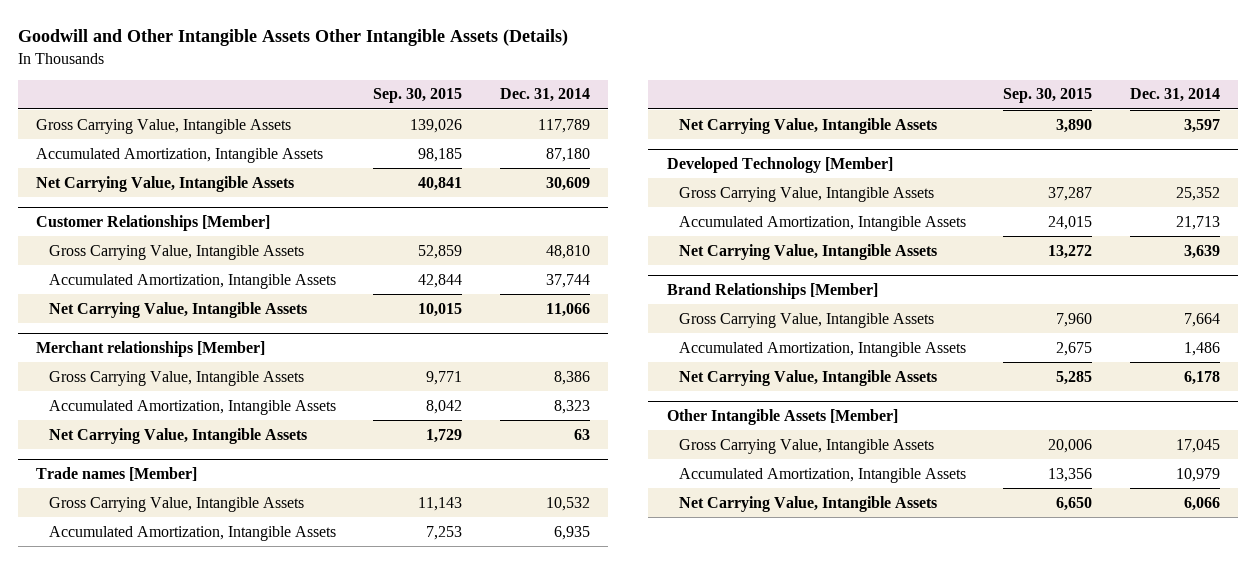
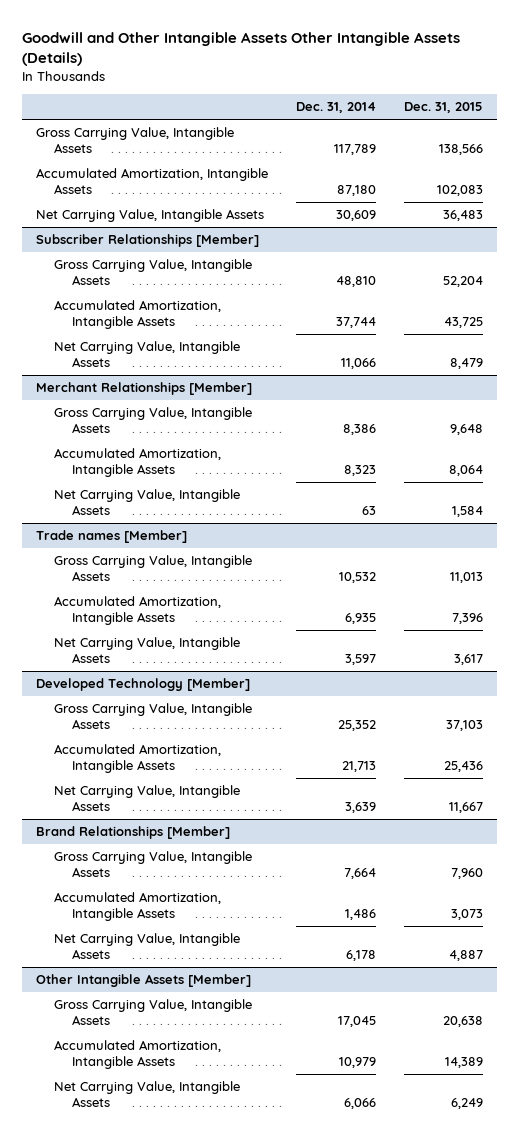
[373,88,463,104] Sep. 30, 2015 -> none
none -> [404,102,484,114] Dec. 31, 2015
[36,214,271,231] Customer Relationships [Member] -> [36,234,260,248] Subscriber Relationships [Member]
[36,340,266,357] Merchant relationships [Member] -> [36,382,253,396] Merchant Relationships [Member]

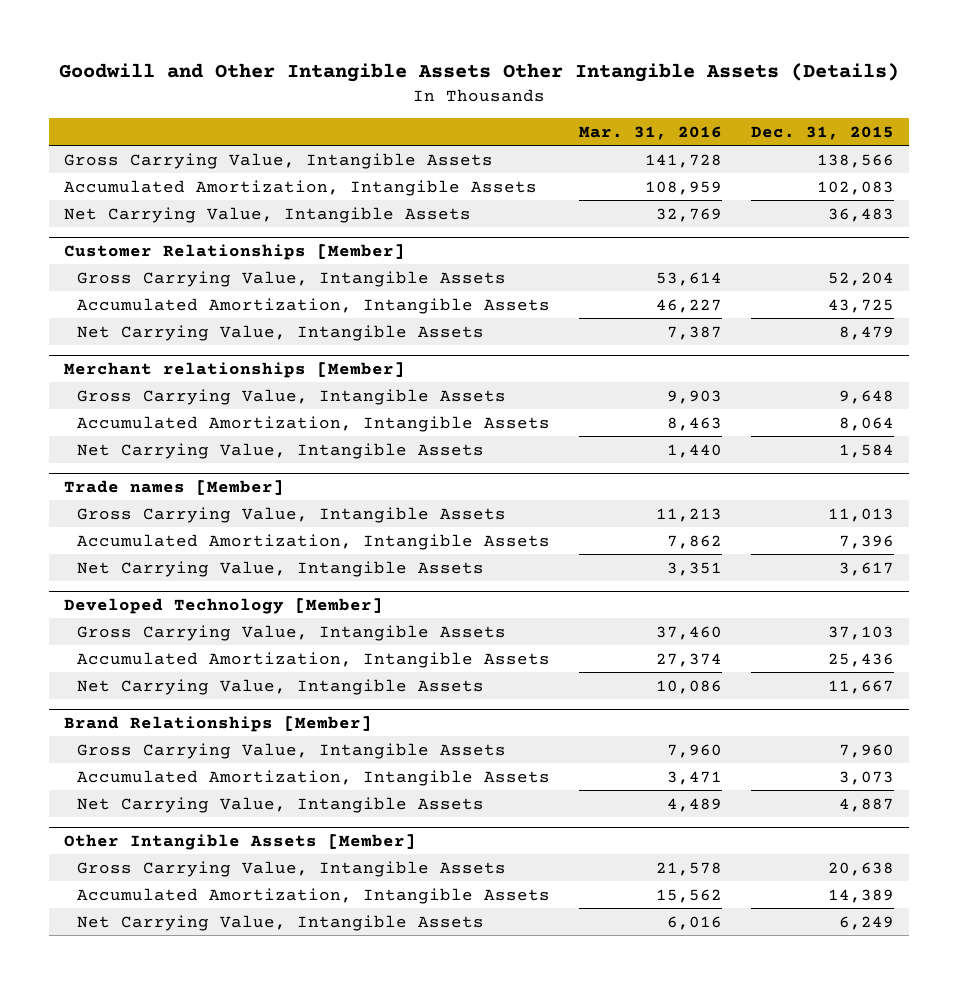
[296,102,377,114] Dec. 31, 2014 -> none
none -> [579,125,723,140] Mar. 31, 2016
[36,234,260,248] Subscriber Relationships [Member] -> [63,243,405,260] Customer Relationships [Member]
[36,382,253,396] Merchant Relationships [Member] -> [63,361,405,378] Merchant relationships [Member]

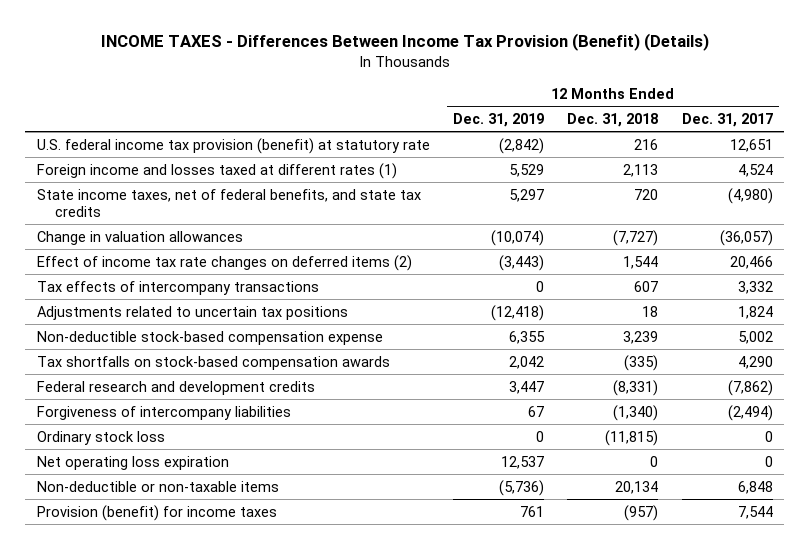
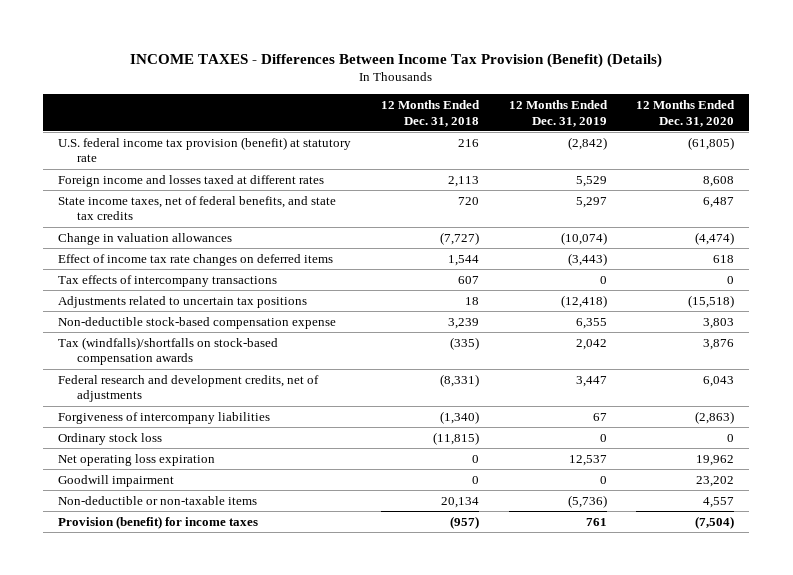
[681,112,773,127] Dec. 31, 2017 -> none
none -> [636,100,736,127] 12 Months Ended Dec. 31, 2020
[36,162,397,179] Foreign income and losses taxed at different rates (1) -> [58,174,325,187] Foreign income and losses taxed at different rates
[36,254,412,271] Effect of income tax rate changes on deferred items (2) -> [58,253,334,266] Effect of income tax rate changes on deferred items
[36,355,390,370] Tax shortfalls on stock-based compensation awards -> [58,336,279,366] Tax (windfalls)/shortfalls on stock-based compensation awards
[36,380,315,395] Federal research and development credits -> [58,374,320,403] Federal research and development credits, net of adjustments
none -> [58,474,175,487] Goodwill impairment

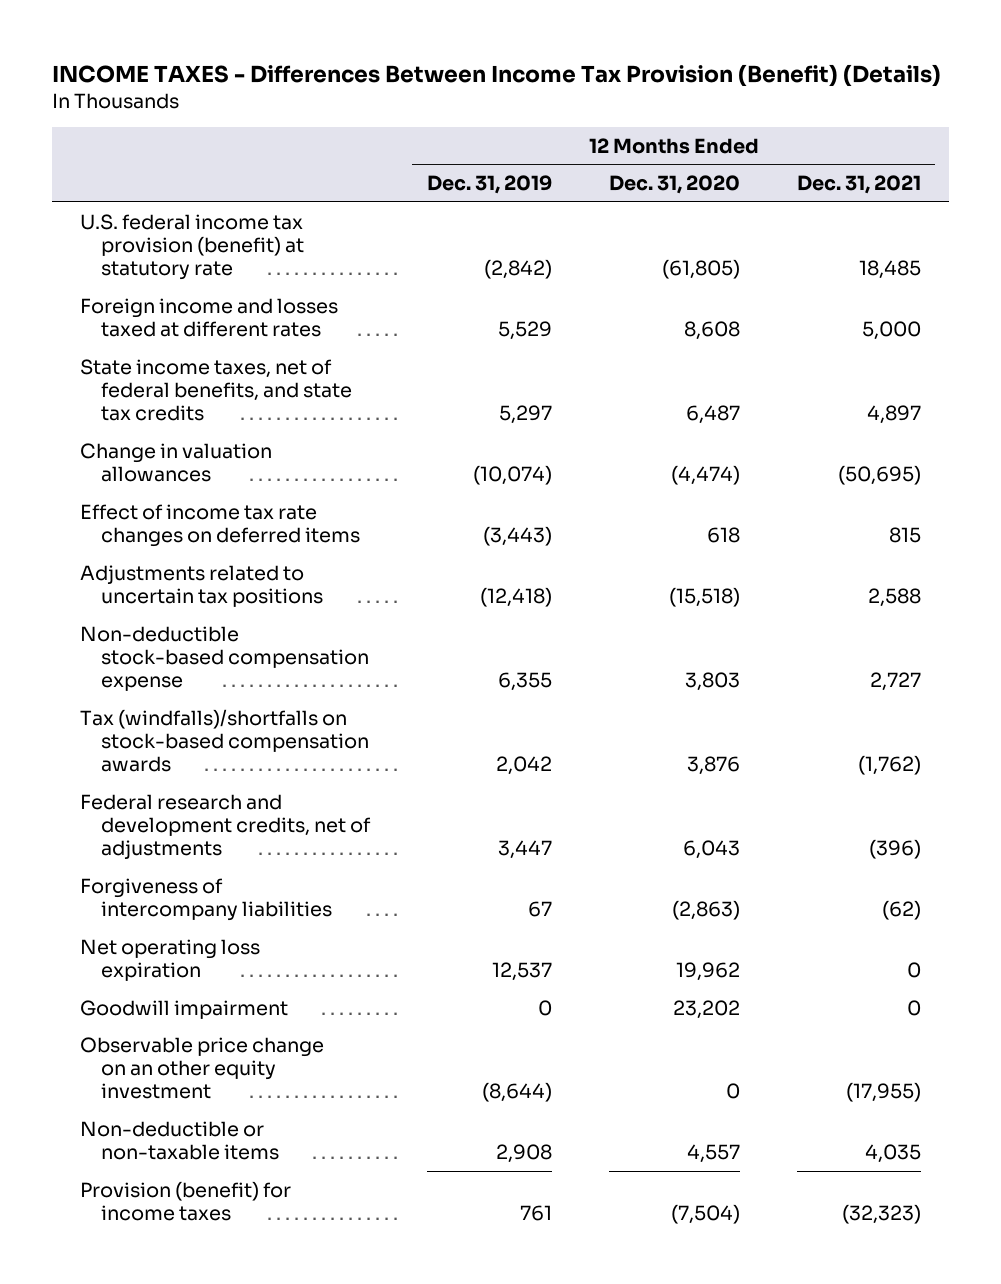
[380,100,480,127] 12 Months Ended Dec. 31, 2018 -> none
none -> [796,175,921,195] Dec. 31, 2021
[58,274,278,287] Tax effects of intercompany transactions -> none
[58,432,163,445] Ordinary stock loss -> none
none -> [80,1036,325,1100] Observable price change on an other equity investment
[567,494,607,508] (5,736) -> [495,1144,552,1164] 2,908

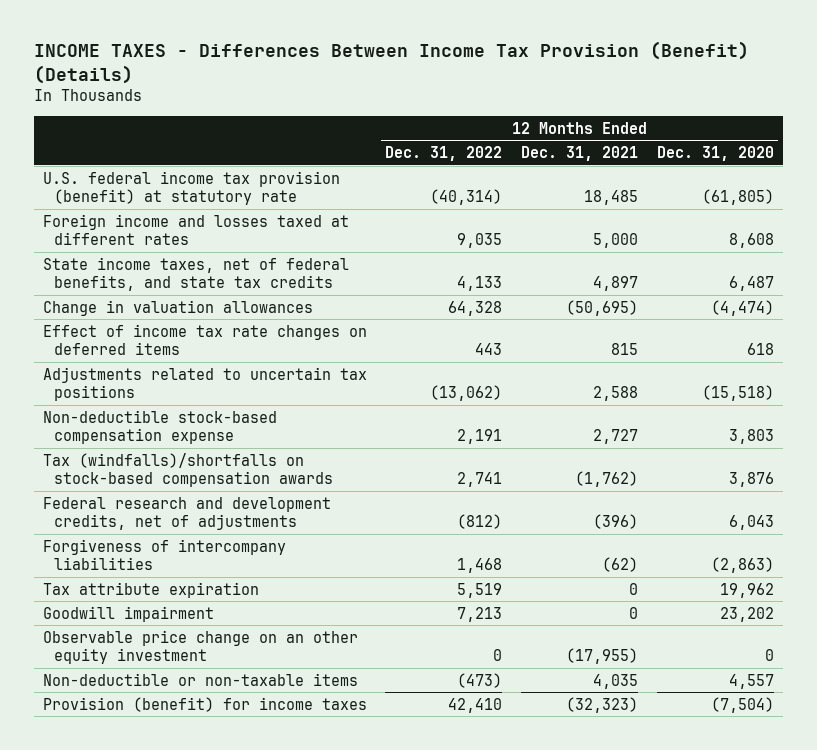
[426,175,552,195] Dec. 31, 2019 -> none
none -> [385,146,503,162] Dec. 31, 2022
[80,938,261,982] Net operating loss expiration -> [42,581,259,598] Tax attribute expiration

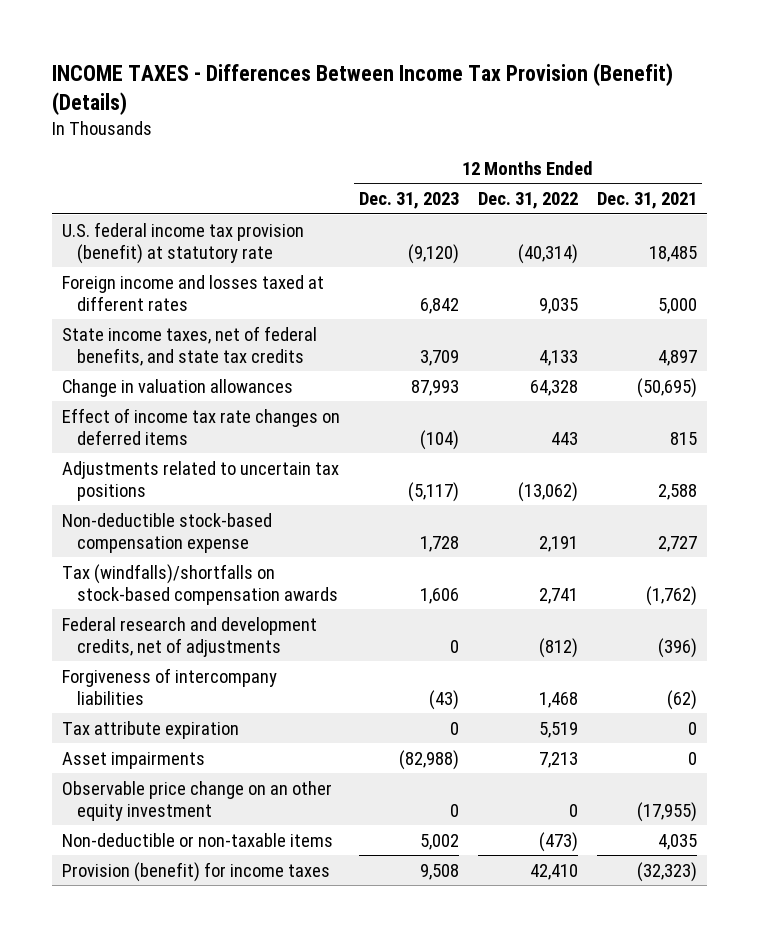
[656,146,774,162] Dec. 31, 2020 -> none
none -> [358,192,459,210] Dec. 31, 2023
[42,605,214,622] Goodwill impairment -> [61,751,205,769] Asset impairments

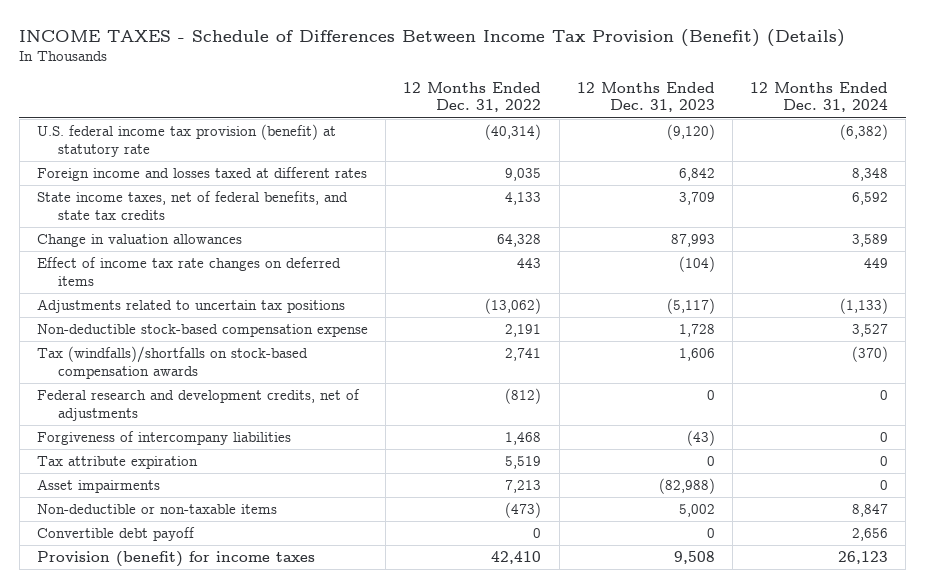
[52,63,674,115] INCOME TAXES - Differences Between Income Tax Provision (Benefit) (Details) -> [19,28,846,47] INCOME TAXES - Schedule of Differences Between Income Tax Provision (Benefit) (Details)
[597,192,698,210] Dec. 31, 2021 -> none
none -> [750,81,889,113] 12 Months Ended Dec. 31, 2024
[61,780,332,822] Observable price change on an other equity investment -> none
none -> [36,527,195,542] Convertible debt payoff

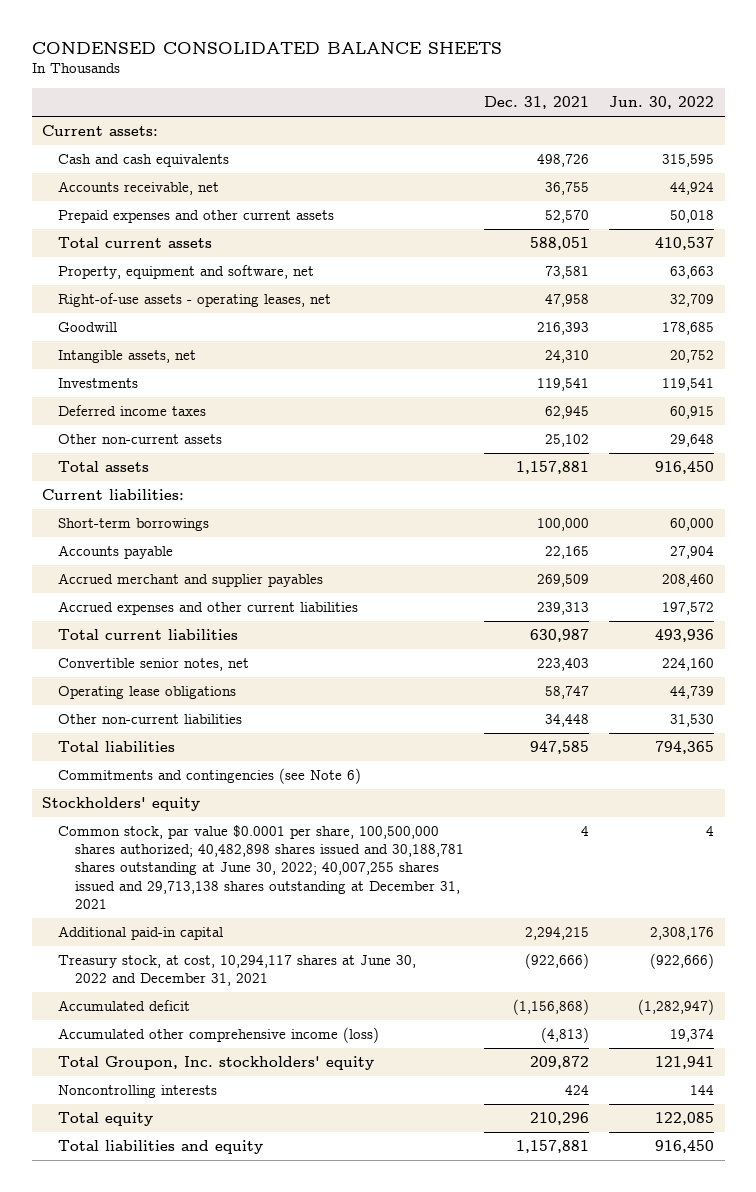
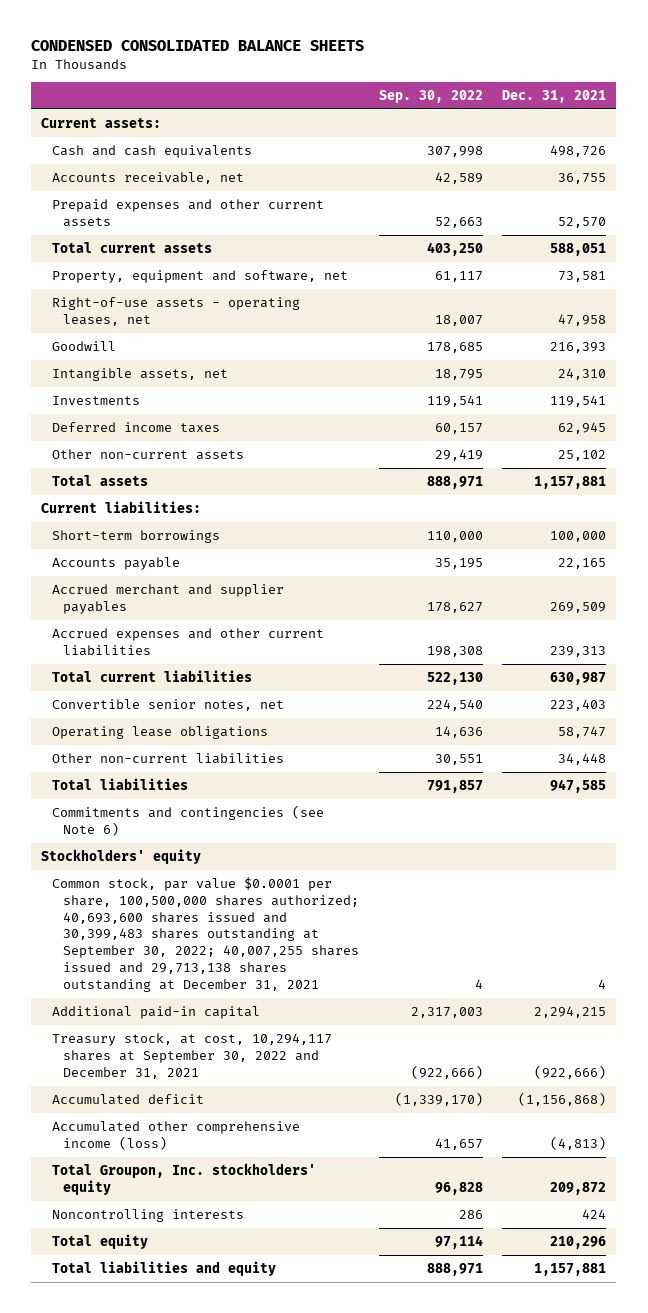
[609,95,715,109] Jun. 30, 2022 -> none
none -> [378,90,483,104] Sep. 30, 2022
[58,825,464,909] Common stock, par value $0.0001 per share, 100,500,000 shares authorized; 40,482,898 shares issued and 30,188,781 shares outstanding at June 30, 2022; 40,007,255 shares issued and 29,713,138 shares outstanding at December 31, 2021 -> [52,877,360,992] Common stock, par value $0.0001 per share, 100,500,000 shares authorized; 40,693,600 shares issued and 30,399,483 shares outstanding at September 30, 2022; 40,007,255 shares issued and 29,713,138 shares outstanding at December 31, 2021
[58,955,417,987] Treasury stock, at cost, 10,294,117 shares at June 30, 2022 and December 31, 2021 -> [52,1033,333,1079] Treasury stock, at cost, 10,294,117 shares at September 30, 2022 and December 31, 2021

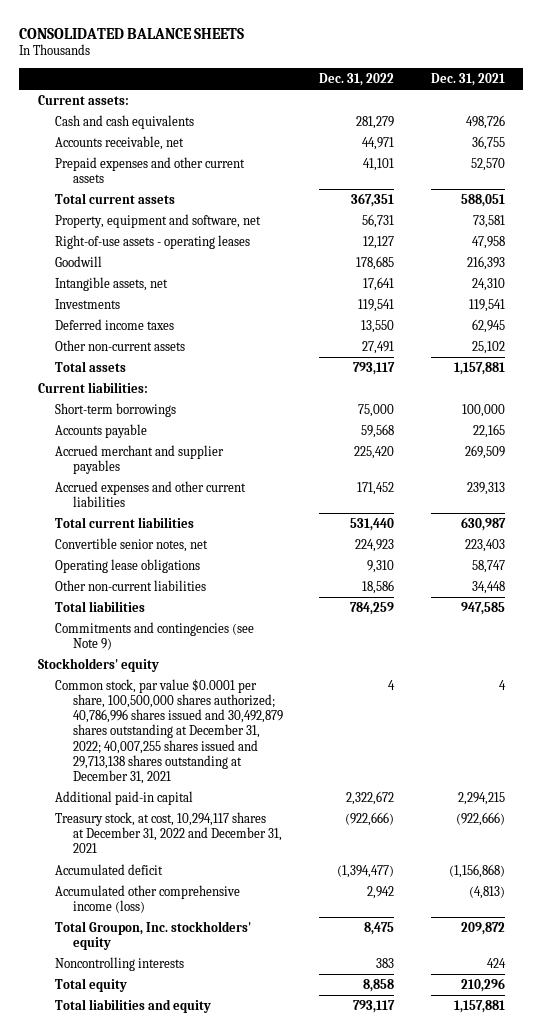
[31,40,365,52] CONDENSED CONSOLIDATED BALANCE SHEETS -> [19,27,245,39] CONSOLIDATED BALANCE SHEETS
[378,90,483,104] Sep. 30, 2022 -> none
none -> [319,72,395,86] Dec. 31, 2022
[52,297,301,326] Right-of-use assets - operating leases, net -> [55,234,251,249] Right-of-use assets - operating leases
[52,805,325,836] Commitments and contingencies (see Note 6) -> [55,621,255,651] Commitments and contingencies (see Note 9)
[52,877,360,992] Common stock, par value $0.0001 per share, 100,500,000 shares authorized; 40,693,600 shares issued and 30,399,483 shares outstanding at September 30, 2022; 40,007,255 shares issued and 29,713,138 shares outstanding at December 31, 2021 -> [55,678,283,785] Common stock, par value $0.0001 per share, 100,500,000 shares authorized; 40,786,996 shares issued and 30,492,879 shares outstanding at December 31, 2022; 40,007,255 shares issued and 29,713,138 shares outstanding at December 31, 2021
[52,1033,333,1079] Treasury stock, at cost, 10,294,117 shares at September 30, 2022 and December 31, 2021 -> [55,811,282,854] Treasury stock, at cost, 10,294,117 shares at December 31, 2022 and December 31, 2021

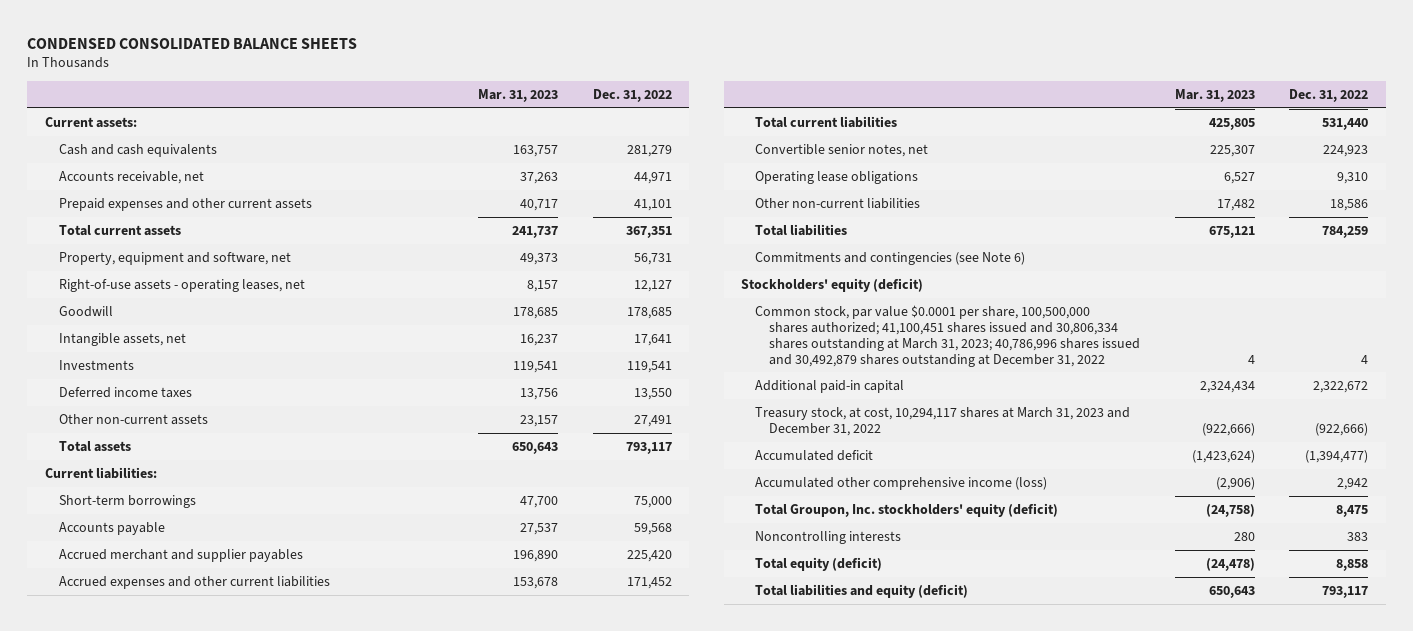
[19,27,245,39] CONSOLIDATED BALANCE SHEETS -> [27,37,358,49] CONDENSED CONSOLIDATED BALANCE SHEETS
[430,72,505,86] Dec. 31, 2021 -> none
none -> [478,89,559,103] Mar. 31, 2023
[55,234,251,249] Right-of-use assets - operating leases -> [58,278,305,292] Right-of-use assets - operating leases, net
[55,621,255,651] Commitments and contingencies (see Note 9) -> [755,251,1026,265] Commitments and contingencies (see Note 6)
[37,657,159,672] Stockholders' equity -> [741,277,924,292] Stockholders' equity (deficit)
[55,678,283,785] Common stock, par value $0.0001 per share, 100,500,000 shares authorized; 40,786,996 shares issued and 30,492,879 shares outstanding at December 31, 2022; 40,007,255 shares issued and 29,713,138 shares outstanding at December 31, 2021 -> [755,304,1141,367] Common stock, par value $0.0001 per share, 100,500,000 shares authorized; 41,100,451 shares issued and 30,806,334 shares outstanding at March 31, 2023; 40,786,996 shares issued and 30,492,879 shares outstanding at December 31, 2022
[55,811,282,854] Treasury stock, at cost, 10,294,117 shares at December 31, 2022 and December 31, 2021 -> [755,406,1131,436] Treasury stock, at cost, 10,294,117 shares at March 31, 2023 and December 31, 2022
[55,920,252,951] Total Groupon, Inc. stockholders' equity -> [755,502,1059,517] Total Groupon, Inc. stockholders' equity (deficit)
[55,977,128,992] Total equity -> [755,556,883,571] Total equity (deficit)
[55,998,212,1013] Total liabilities and equity -> [755,583,969,598] Total liabilities and equity (deficit)

